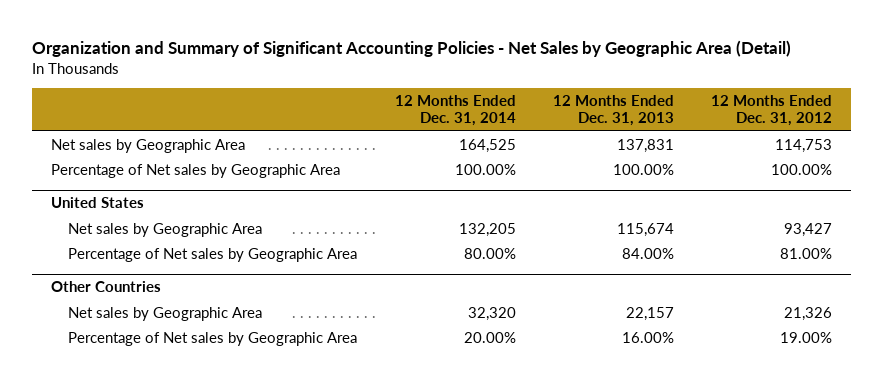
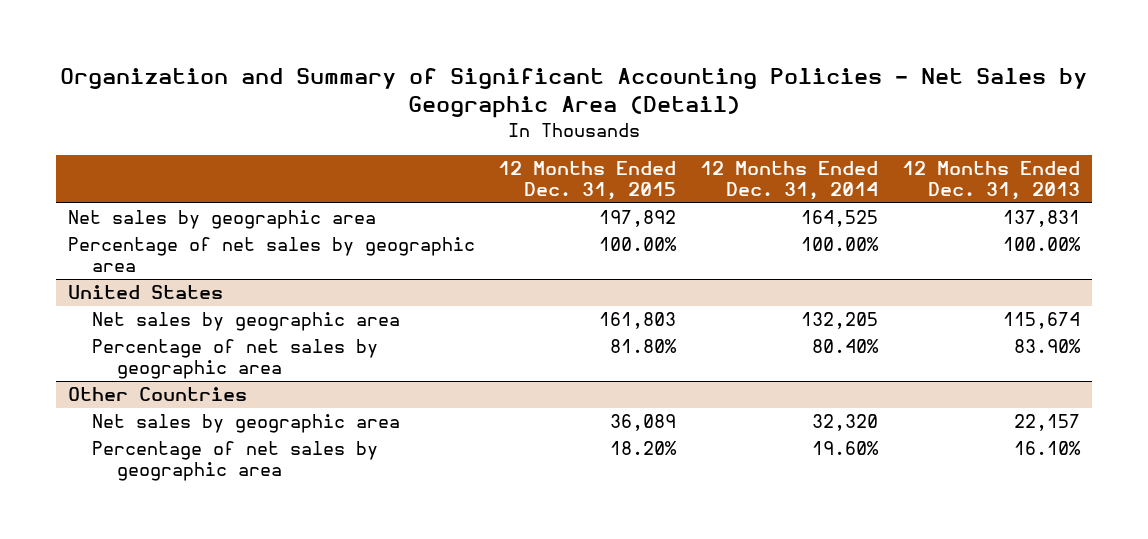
[711,94,833,127] 12 Months Ended Dec. 31, 2012 -> none
none -> [498,161,677,201] 12 Months Ended Dec. 31, 2015
[50,138,245,153] Net sales by Geographic Area -> [67,210,376,230] Net sales by geographic area
[50,163,340,178] Percentage of Net sales by Geographic Area -> [67,237,475,273] Percentage of net sales by geographic area
[68,222,263,237] Net sales by Geographic Area -> [92,312,401,332] Net sales by geographic area
[68,247,358,262] Percentage of Net sales by Geographic Area -> [92,339,379,380] Percentage of net sales by geographic area
[463,247,516,259] 80.00% -> [812,339,880,354] 80.40%
[622,247,675,259] 84.00% -> [1014,339,1082,354] 83.90%
[68,306,263,321] Net sales by Geographic Area -> [92,414,401,434] Net sales by geographic area
[68,331,358,346] Percentage of Net sales by Geographic Area -> [92,441,379,482] Percentage of net sales by geographic area
[463,331,516,343] 20.00% -> [812,441,880,456] 19.60%
[622,331,675,343] 16.00% -> [1014,441,1082,456] 16.10%

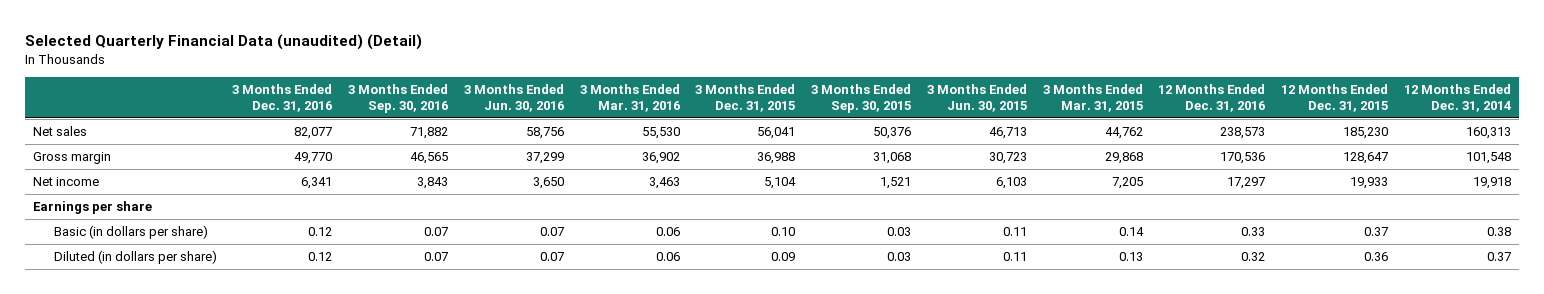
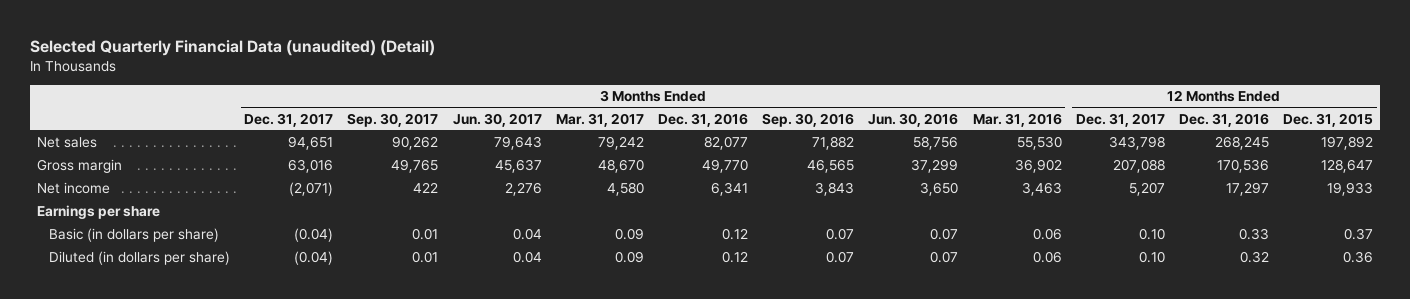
[695,83,796,112] 3 Months Ended Dec. 31, 2015 -> none
[811,83,912,113] 3 Months Ended Sep. 30, 2015 -> none
[926,83,1027,112] 3 Months Ended Jun. 30, 2015 -> none
[1042,83,1143,112] 3 Months Ended Mar. 31, 2015 -> none
[1403,83,1511,112] 12 Months Ended Dec. 31, 2014 -> none
none -> [244,112,334,127] Dec. 31, 2017
none -> [347,112,439,127] Sep. 30, 2017
none -> [452,112,542,127] Jun. 30, 2017
none -> [555,112,644,127] Mar. 31, 2017
none -> [1075,112,1165,127] Dec. 31, 2017
[1220,126,1266,139] 238,573 -> [1214,136,1269,151] 268,245
[1343,126,1389,139] 185,230 -> [1321,136,1374,151] 197,892

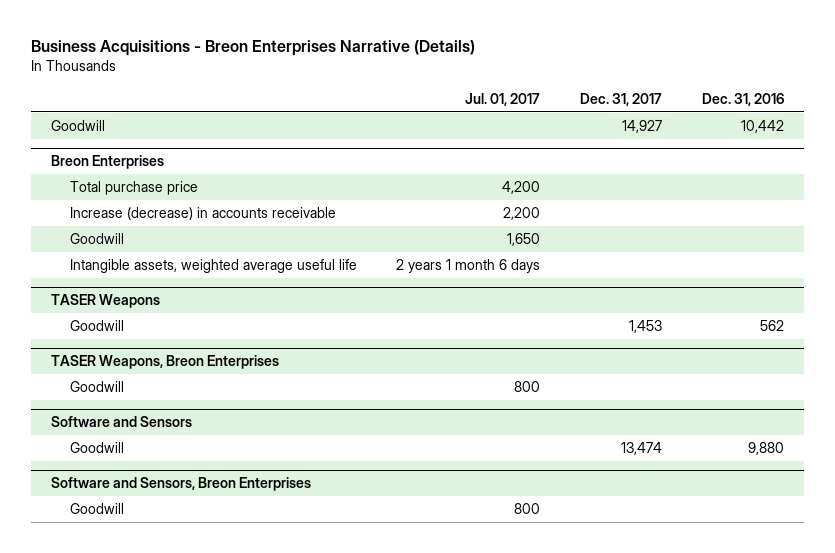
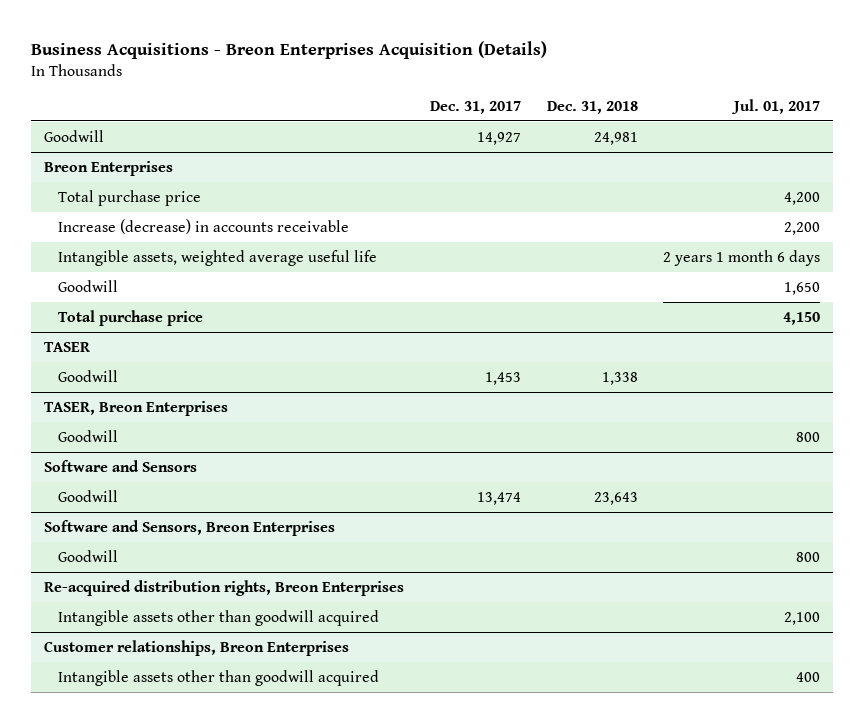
[30,40,475,57] Business Acquisitions - Breon Enterprises Narrative (Details) -> [31,40,548,59] Business Acquisitions - Breon Enterprises Acquisition (Details)
[702,92,785,106] Dec. 31, 2016 -> none
none -> [546,100,638,114] Dec. 31, 2018
[69,233,124,245] Goodwill -> [58,279,119,292] Goodwill
none -> [58,309,204,326] Total purchase price
[50,294,160,309] TASER Weapons -> [43,341,90,352] TASER
[50,355,279,370] TASER Weapons, Breon Enterprises -> [43,400,228,416] TASER, Breon Enterprises
none -> [43,579,404,596] Re-acquired distribution rights, Breon Enterprises
none -> [58,609,380,626] Intangible assets other than goodwill acquired
none -> [43,639,349,656] Customer relationships, Breon Enterprises
none -> [58,669,380,686] Intangible assets other than goodwill acquired

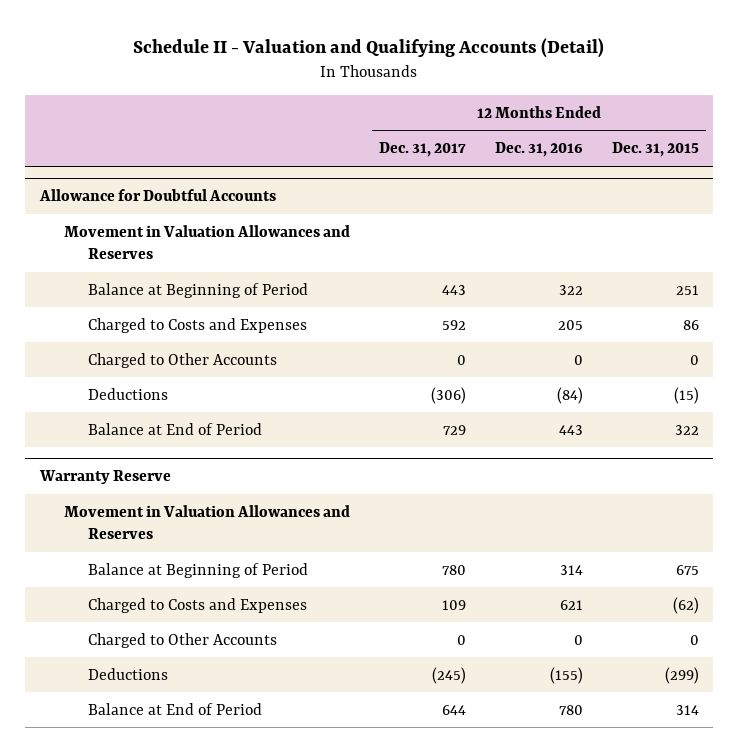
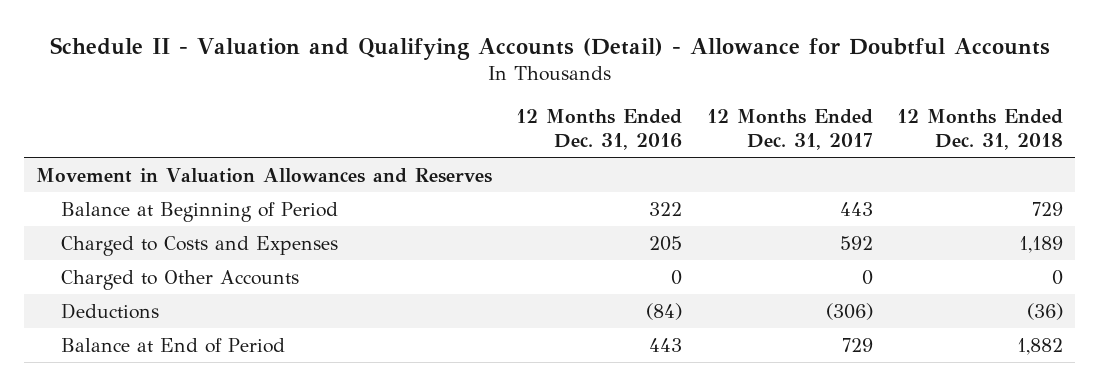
[133,38,605,59] Schedule II - Valuation and Qualifying Accounts (Detail) -> [49,36,1050,60] Schedule II - Valuation and Qualifying Accounts (Detail) - Allowance for Doubtful Accounts
[611,142,699,158] Dec. 31, 2015 -> none
none -> [897,109,1064,151] 12 Months Ended Dec. 31, 2018
[38,189,276,202] Allowance for Doubtful Accounts -> none
[38,470,171,485] Warranty Reserve -> none
[63,504,350,540] Movement in Valuation Allowances and Reserves -> none
[88,562,309,578] Balance at Beginning of Period -> none
[88,597,308,613] Charged to Costs and Expenses -> none
[88,632,278,648] Charged to Other Accounts -> none
[88,667,169,680] Deductions -> none
[88,702,263,715] Balance at End of Period -> none

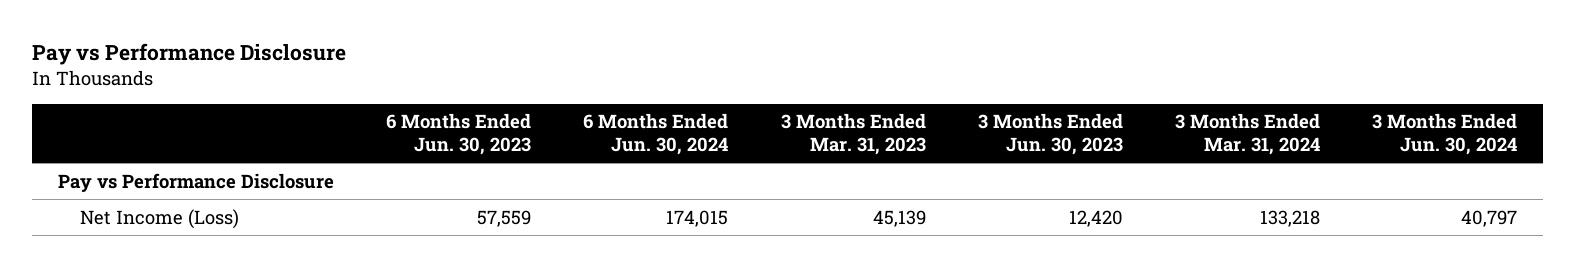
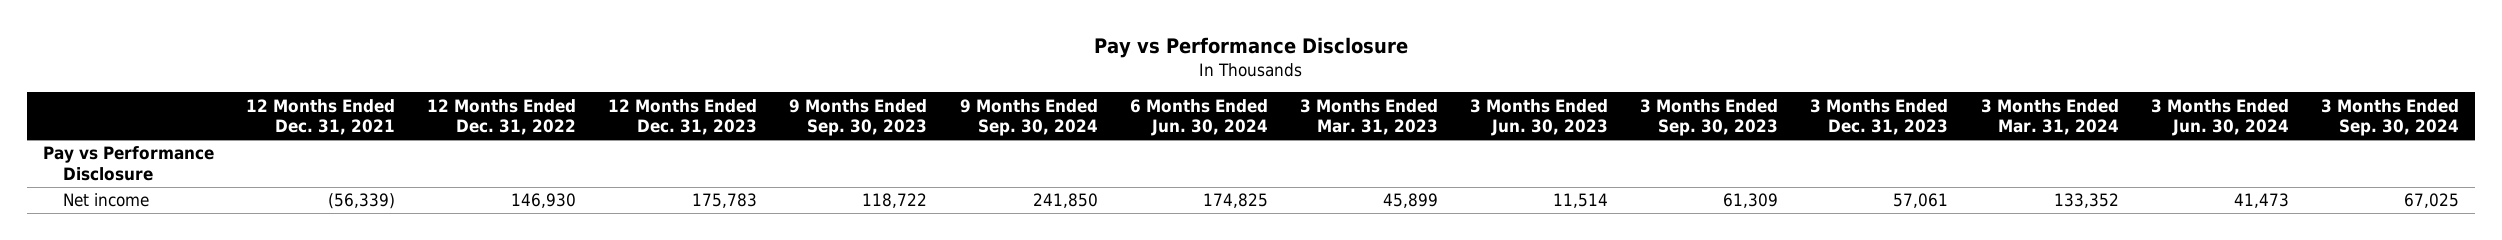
[386,113,532,155] 6 Months Ended Jun. 30, 2023 -> none
none -> [245,98,395,136] 12 Months Ended Dec. 31, 2021
none -> [427,98,577,136] 12 Months Ended Dec. 31, 2022
none -> [608,98,758,136] 12 Months Ended Dec. 31, 2023
none -> [789,98,928,137] 9 Months Ended Sep. 30, 2023
none -> [959,98,1098,137] 9 Months Ended Sep. 30, 2024
none -> [1640,98,1779,137] 3 Months Ended Sep. 30, 2023
none -> [1810,98,1949,136] 3 Months Ended Dec. 31, 2023
none -> [2320,98,2459,137] 3 Months Ended Sep. 30, 2024
[80,208,240,229] Net Income (Loss) -> [63,193,150,208] Net income
[666,209,729,227] 174,015 -> [1202,193,1268,209] 174,825
[872,209,926,227] 45,139 -> [1382,193,1438,209] 45,899
[1068,209,1123,227] 12,420 -> [1553,193,1609,209] 11,514
[1260,209,1321,227] 133,218 -> [2053,193,2119,209] 133,352
[1461,209,1518,227] 40,797 -> [2233,193,2289,209] 41,473

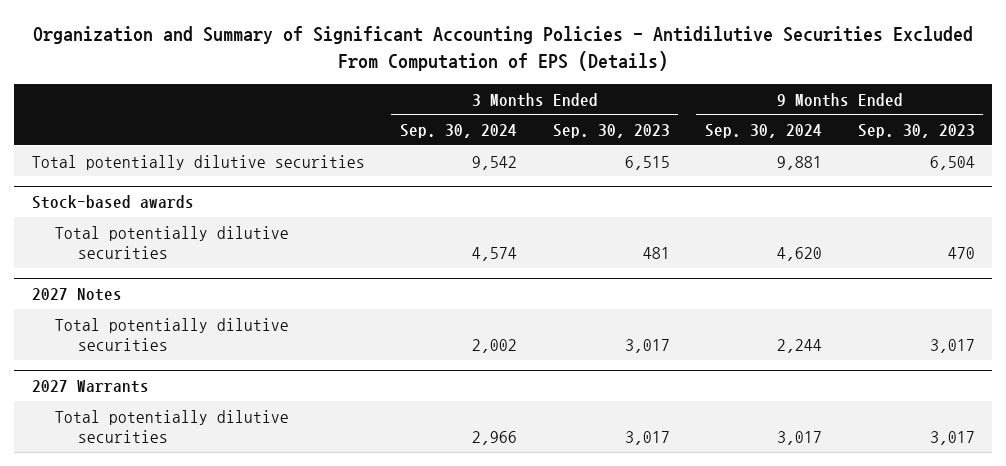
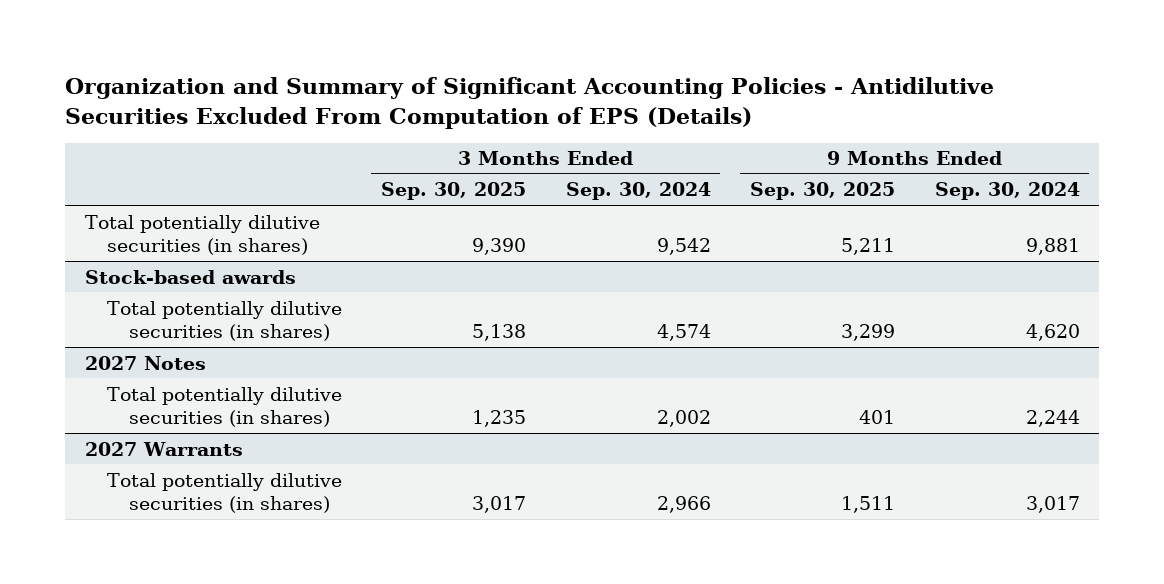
[552,123,670,138] Sep. 30, 2023 -> none
[857,123,975,138] Sep. 30, 2023 -> none
none -> [381,182,527,201] Sep. 30, 2025
none -> [750,182,896,201] Sep. 30, 2025
[31,154,365,170] Total potentially dilutive securities -> [84,214,320,256] Total potentially dilutive securities (in shares)
[54,225,289,260] Total potentially dilutive securities -> [106,300,342,342] Total potentially dilutive securities (in shares)
[54,317,289,352] Total potentially dilutive securities -> [106,386,342,428] Total potentially dilutive securities (in shares)
[54,409,289,444] Total potentially dilutive securities -> [106,472,342,514] Total potentially dilutive securities (in shares)

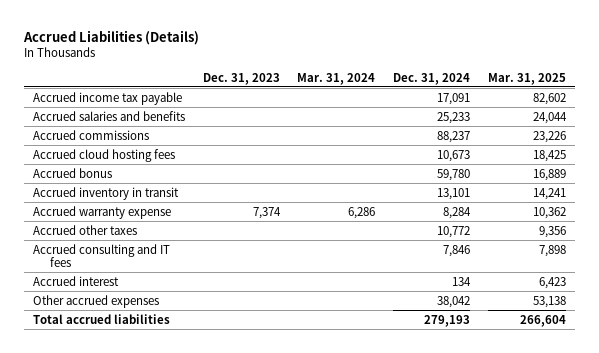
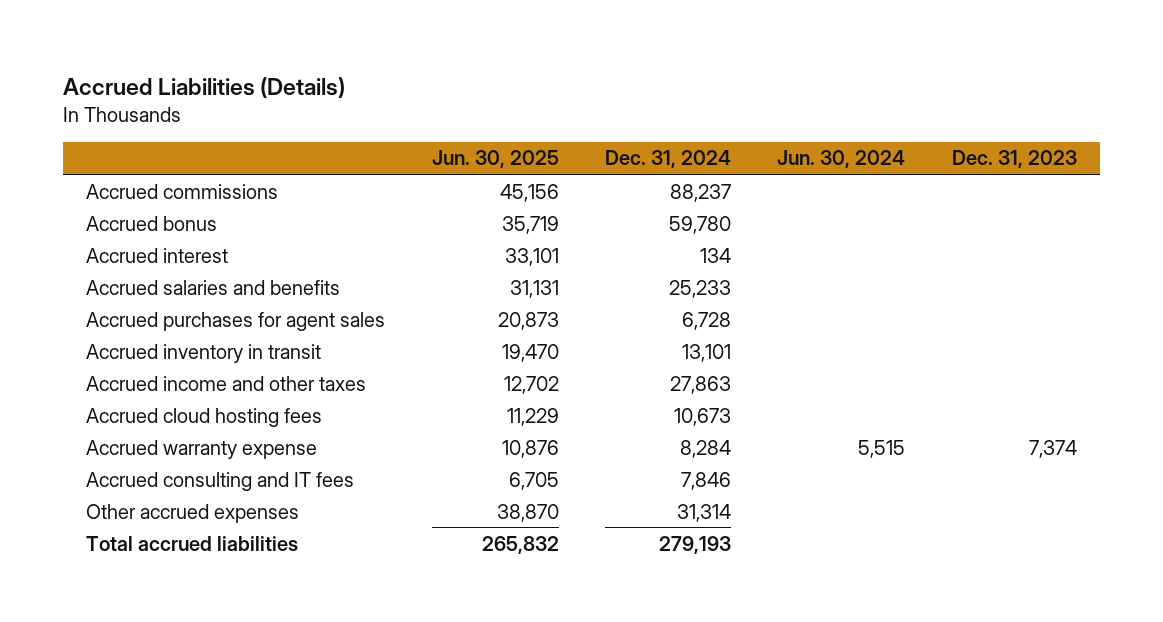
[297,72,376,85] Mar. 31, 2024 -> none
[487,72,566,85] Mar. 31, 2025 -> none
none -> [431,150,559,169] Jun. 30, 2025
none -> [777,150,906,169] Jun. 30, 2024
[32,91,182,105] Accrued income tax payable -> none
[32,275,119,286] Accrued interest -> [86,247,229,263] Accrued interest
[32,110,185,121] Accrued salaries and benefits -> [86,279,341,295] Accrued salaries and benefits
none -> [86,311,386,331] Accrued purchases for agent sales
none -> [86,375,367,391] Accrued income and other taxes
[32,148,175,162] Accrued cloud hosting fees -> [86,407,323,427] Accrued cloud hosting fees
[32,224,137,235] Accrued other taxes -> none
[437,295,471,308] 38,042 -> [677,503,732,522] 31,314

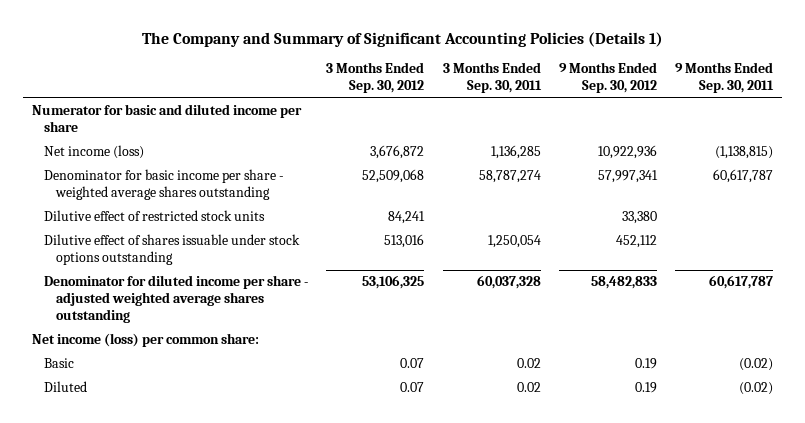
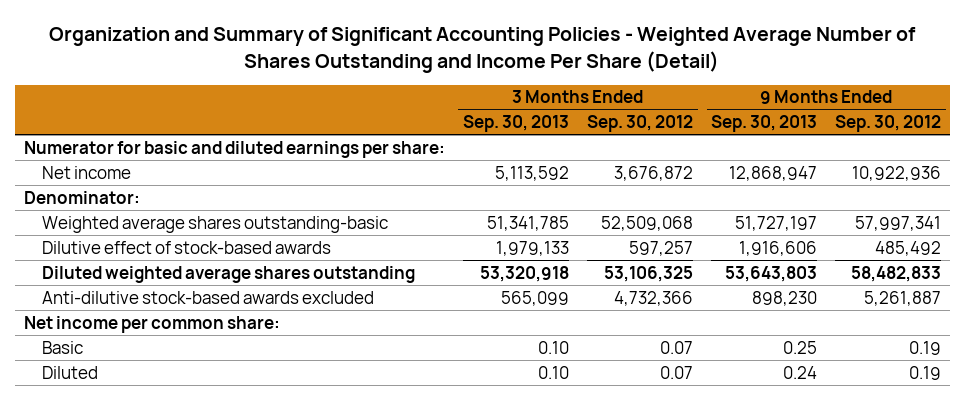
[141,31,663,47] The Company and Summary of Significant Accounting Policies (Details 1) -> [49,27,917,73] Organization and Summary of Significant Accounting Policies - Weighted Average Number of Shares Outstanding and Income Per Share (Detail)
[442,62,542,94] 3 Months Ended Sep. 30, 2011 -> none
[675,62,775,94] 9 Months Ended Sep. 30, 2011 -> none
none -> [462,115,569,133] Sep. 30, 2013
none -> [711,115,818,133] Sep. 30, 2013
[44,210,266,222] Dilutive effect of restricted stock units -> none
[32,104,303,133] Numerator for basic and diluted income per share -> [23,140,445,158] Numerator for basic and diluted earnings per share:
[44,145,145,160] Net income (loss) -> [42,165,132,179] Net income
none -> [23,190,140,204] Denominator:
[44,169,285,201] Denominator for basic income per share - weighted average shares outstanding -> [42,215,389,233] Weighted average shares outstanding-basic
[44,234,301,266] Dilutive effect of shares issuable under stock options outstanding -> [42,240,332,254] Dilutive effect of stock-based awards
[384,234,425,249] 513,016 -> [628,240,693,256] 597,257
[615,235,657,249] 452,112 -> [875,240,942,256] 485,492
[44,275,309,324] Denominator for diluted income per share - adjusted weighted average shares outstanding -> [42,265,416,283] Diluted weighted average shares outstanding
none -> [42,290,375,304] Anti-dilutive stock-based awards excluded
[32,333,260,348] Net income (loss) per common share: -> [23,315,280,333] Net income per common share:

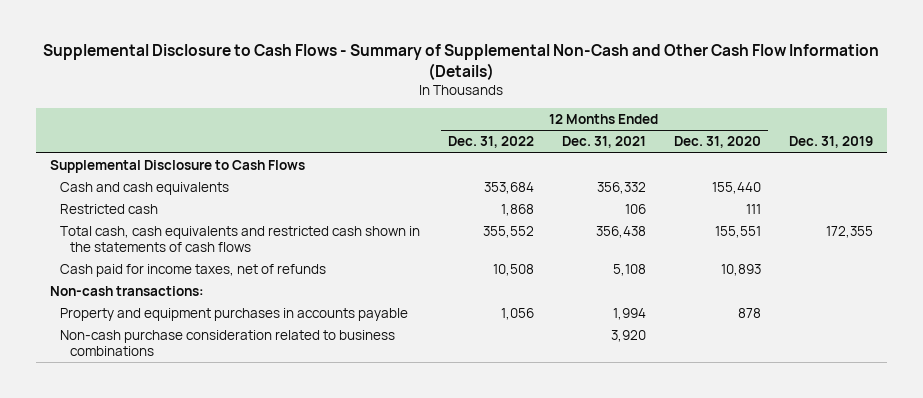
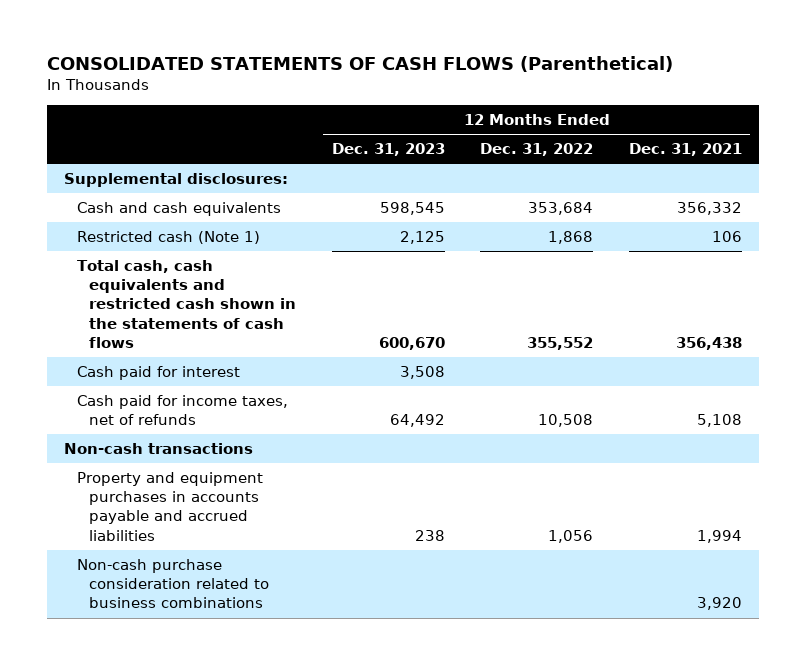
[43,44,880,81] Supplemental Disclosure to Cash Flows - Summary of Supplemental Non-Cash and Other Cash Flow Information (Details) -> [46,55,673,72] CONSOLIDATED STATEMENTS OF CASH FLOWS (Parenthetical)
[673,136,761,149] Dec. 31, 2020 -> none
[788,136,873,149] Dec. 31, 2019 -> none
none -> [331,143,445,157] Dec. 31, 2023
[49,159,305,173] Supplemental Disclosure to Cash Flows -> none
none -> [64,173,289,188] Supplemental disclosures:
[59,203,158,214] Restricted cash -> [76,231,260,245] Restricted cash (Note 1)
none -> [76,366,240,381] Cash paid for interest
[49,285,204,296] Non-cash transactions: -> [64,443,254,455] Non-cash transactions
[59,307,408,321] Property and equipment purchases in accounts payable -> [76,472,263,541] Property and equipment purchases in accounts payable and accrued liabilities

